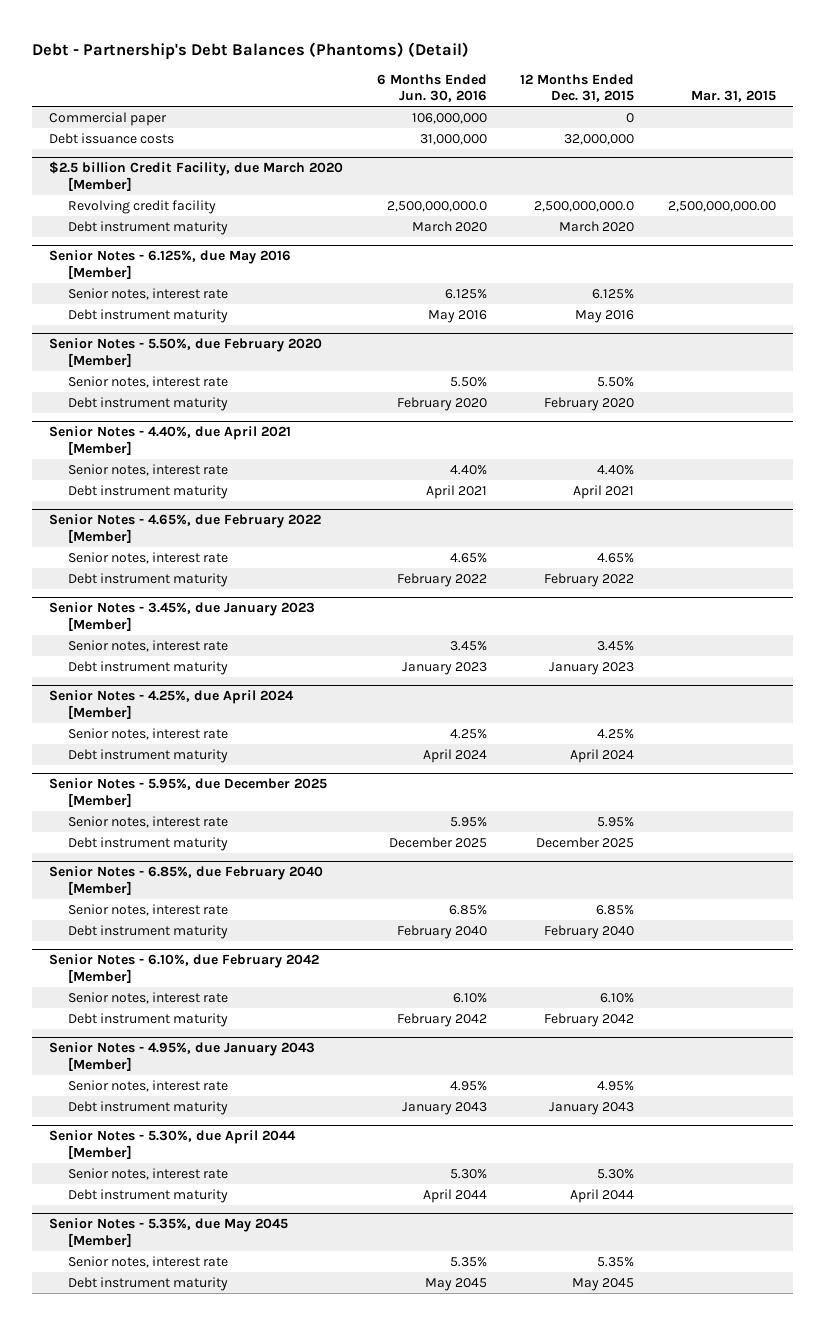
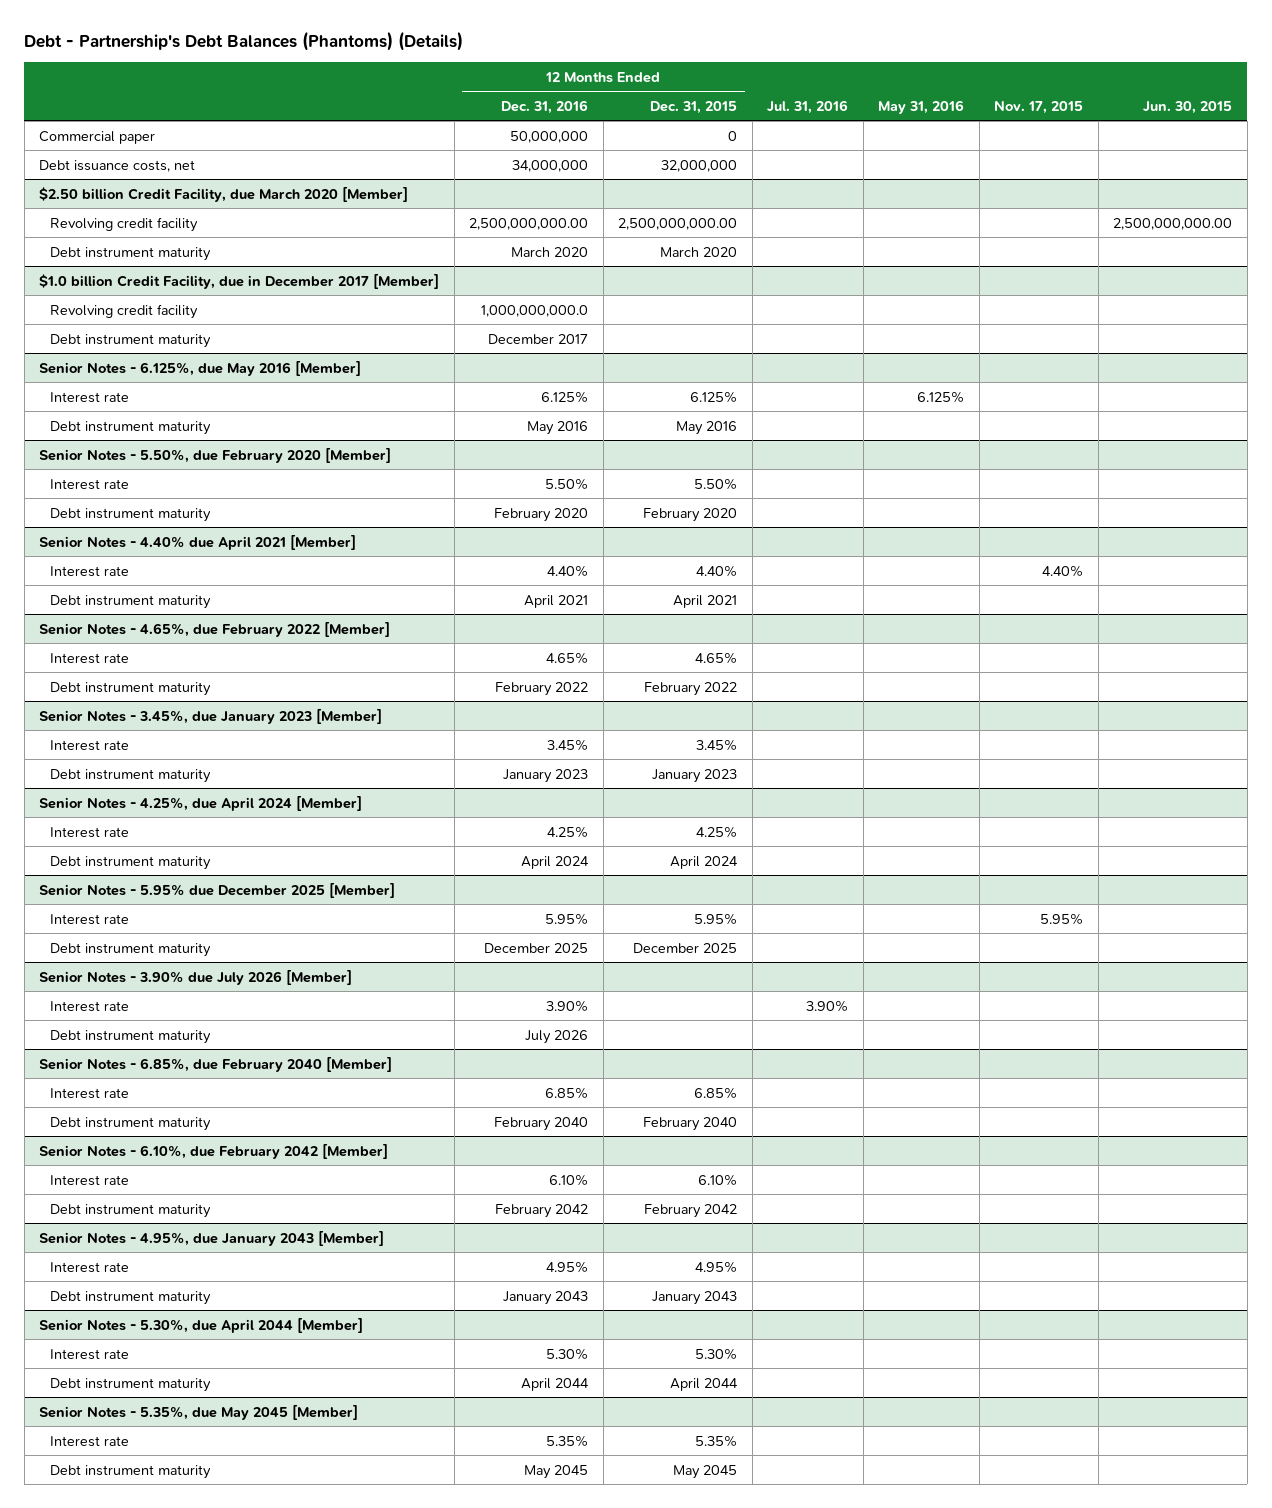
[32,41,470,59] Debt - Partnership's Debt Balances (Phantoms) (Detail) -> [24,31,464,52] Debt - Partnership's Debt Balances (Phantoms) (Details)
[376,73,487,103] 6 Months Ended Jun. 30, 2016 -> none
[690,90,776,103] Mar. 31, 2015 -> none
none -> [501,99,589,114] Dec. 31, 2016
none -> [767,99,849,114] Jul. 31, 2016
none -> [878,99,965,114] May 31, 2016
none -> [994,100,1084,114] Nov. 17, 2015
none -> [1143,100,1233,114] Jun. 30, 2015
[49,132,175,144] Debt issuance costs -> [39,159,196,172] Debt issuance costs, net
[49,161,344,191] $2.5 billion Credit Facility, due March 2020 [Member] -> [39,186,409,202] $2.50 billion Credit Facility, due March 2020 [Member]
[534,200,635,212] 2,500,000,000.0 -> [618,217,738,230] 2,500,000,000.00
none -> [39,273,440,289] $1.0 billion Credit Facility, due in December 2017 [Member]
none -> [50,303,199,319] Revolving credit facility
none -> [50,333,212,348] Debt instrument maturity
[68,287,229,300] Senior notes, interest rate -> [50,391,130,403] Interest rate
[68,375,229,388] Senior notes, interest rate -> [50,478,130,490] Interest rate
[49,426,292,455] Senior Notes - 4.40%, due April 2021 [Member] -> [39,534,357,550] Senior Notes - 4.40% due April 2021 [Member]
[68,463,229,476] Senior notes, interest rate -> [50,565,130,577] Interest rate
[68,551,229,564] Senior notes, interest rate -> [50,652,130,664] Interest rate
[68,639,229,652] Senior notes, interest rate -> [50,739,130,751] Interest rate
[68,727,229,740] Senior notes, interest rate -> [50,826,130,838] Interest rate
[49,778,328,807] Senior Notes - 5.95%, due December 2025 [Member] -> [39,882,396,898] Senior Notes - 5.95% due December 2025 [Member]
[68,815,229,828] Senior notes, interest rate -> [50,913,130,925] Interest rate
none -> [39,969,353,985] Senior Notes - 3.90% due July 2026 [Member]
none -> [50,1000,130,1012] Interest rate
none -> [50,1029,212,1044] Debt instrument maturity
[68,903,229,916] Senior notes, interest rate -> [50,1087,130,1099] Interest rate
[68,991,229,1004] Senior notes, interest rate -> [50,1174,130,1186] Interest rate
[68,1079,229,1092] Senior notes, interest rate -> [50,1261,130,1273] Interest rate
[68,1167,229,1180] Senior notes, interest rate -> [50,1348,130,1360] Interest rate
[68,1255,229,1268] Senior notes, interest rate -> [50,1435,130,1447] Interest rate

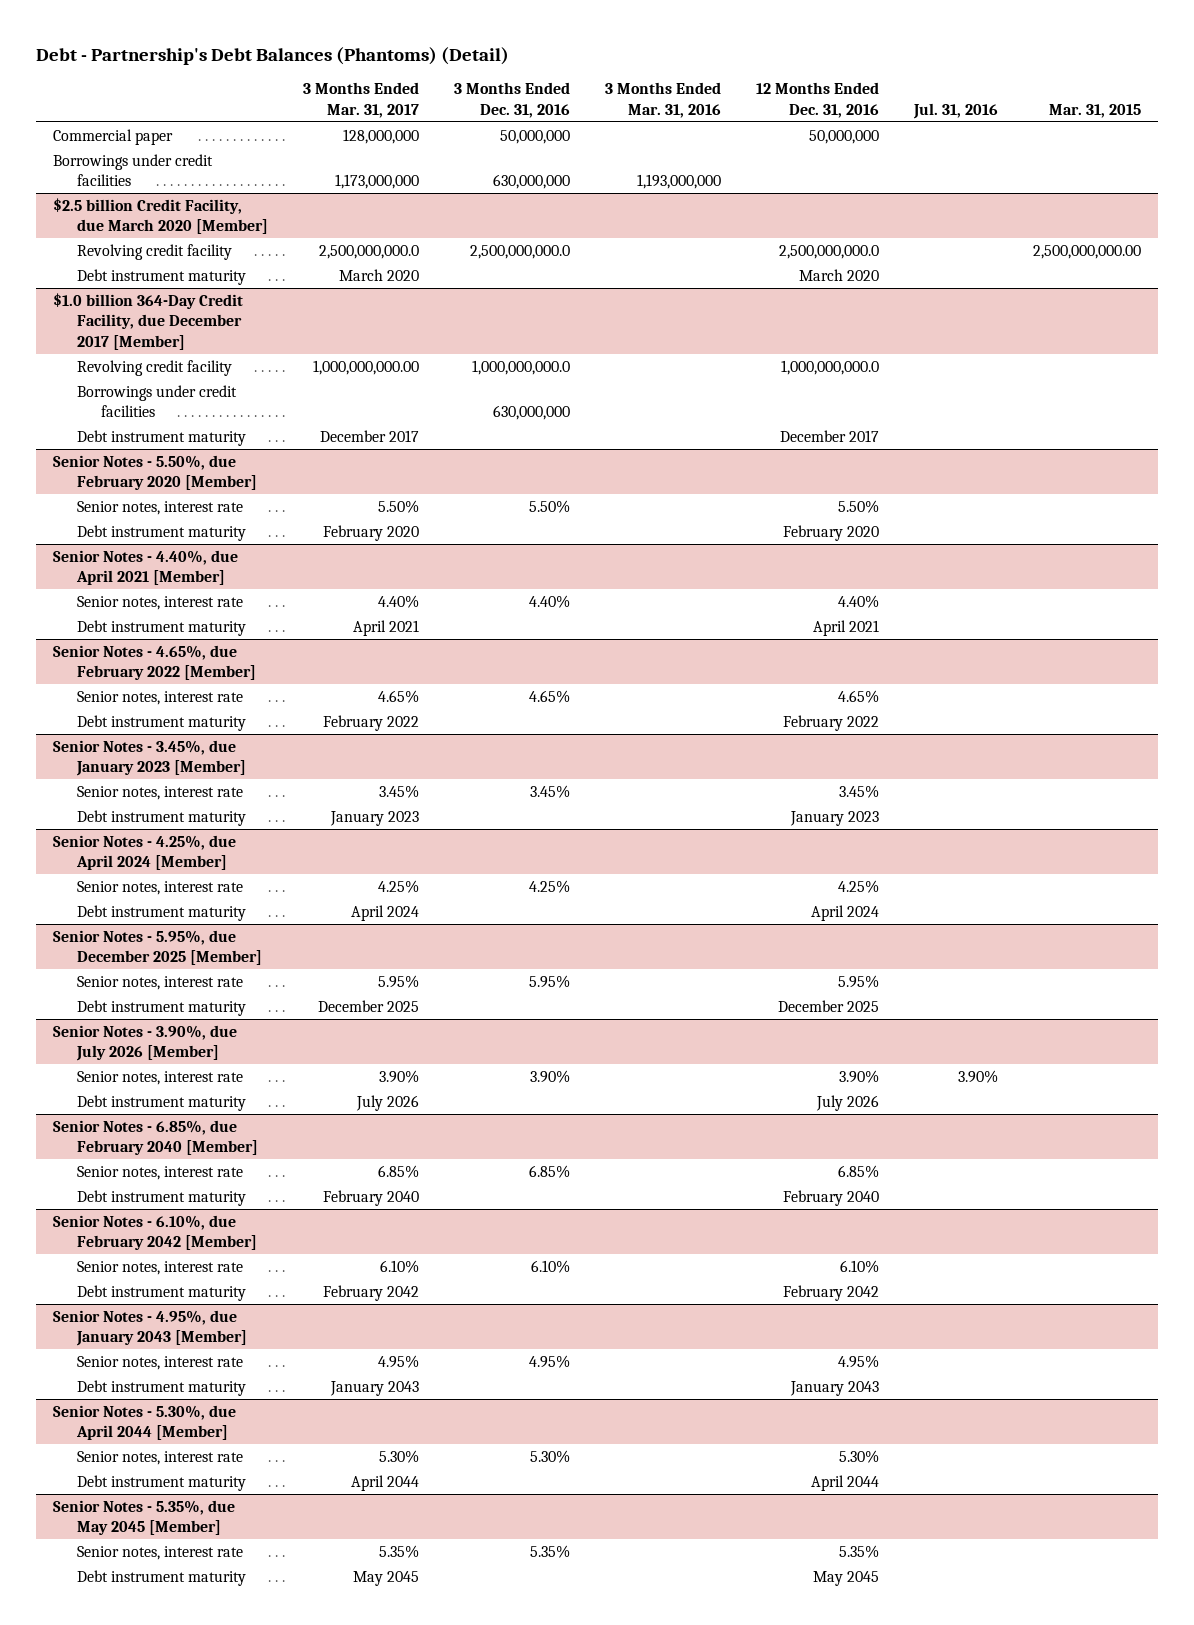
[24,31,464,52] Debt - Partnership's Debt Balances (Phantoms) (Details) -> [35,46,509,65] Debt - Partnership's Debt Balances (Phantoms) (Detail)
[650,100,738,114] Dec. 31, 2015 -> none
[878,99,965,114] May 31, 2016 -> none
[994,100,1084,114] Nov. 17, 2015 -> none
[1143,100,1233,114] Jun. 30, 2015 -> none
none -> [302,82,419,119] 3 Months Ended Mar. 31, 2017
none -> [453,82,570,119] 3 Months Ended Dec. 31, 2016
none -> [604,82,721,119] 3 Months Ended Mar. 31, 2016
none -> [1048,104,1141,119] Mar. 31, 2015
[39,159,196,172] Debt issuance costs, net -> none
none -> [53,153,214,187] Borrowings under credit facilities
[39,186,409,202] $2.50 billion Credit Facility, due March 2020 [Member] -> [53,197,268,235] $2.5 billion Credit Facility, due March 2020 [Member]
[469,217,589,230] 2,500,000,000.00 -> [778,244,879,259] 2,500,000,000.0
[39,273,440,289] $1.0 billion Credit Facility, due in December 2017 [Member] -> [53,292,244,351] $1.0 billion 364-Day Credit Facility, due December 2017 [Member]
none -> [76,384,237,418] Borrowings under credit facilities
[39,360,362,376] Senior Notes - 6.125%, due May 2016 [Member] -> none
[50,391,130,403] Interest rate -> none
[50,420,212,435] Debt instrument maturity -> none
[50,478,130,490] Interest rate -> [76,500,243,515] Senior notes, interest rate
[39,534,357,550] Senior Notes - 4.40% due April 2021 [Member] -> [53,549,239,586] Senior Notes - 4.40%, due April 2021 [Member]
[50,565,130,577] Interest rate -> [76,595,243,610] Senior notes, interest rate
[50,652,130,664] Interest rate -> [76,690,243,705] Senior notes, interest rate
[50,739,130,751] Interest rate -> [76,785,243,800] Senior notes, interest rate
[50,826,130,838] Interest rate -> [76,880,243,895] Senior notes, interest rate
[39,882,396,898] Senior Notes - 5.95% due December 2025 [Member] -> [53,929,262,966] Senior Notes - 5.95%, due December 2025 [Member]
[50,913,130,925] Interest rate -> [76,975,243,990] Senior notes, interest rate
[39,969,353,985] Senior Notes - 3.90% due July 2026 [Member] -> [53,1024,238,1062] Senior Notes - 3.90%, due July 2026 [Member]
[50,1000,130,1012] Interest rate -> [76,1070,243,1085] Senior notes, interest rate
[50,1087,130,1099] Interest rate -> [76,1165,243,1180] Senior notes, interest rate
[50,1174,130,1186] Interest rate -> [76,1260,243,1275] Senior notes, interest rate
[50,1261,130,1273] Interest rate -> [76,1355,243,1370] Senior notes, interest rate
[50,1348,130,1360] Interest rate -> [76,1450,243,1465] Senior notes, interest rate
[50,1435,130,1447] Interest rate -> [76,1545,243,1560] Senior notes, interest rate

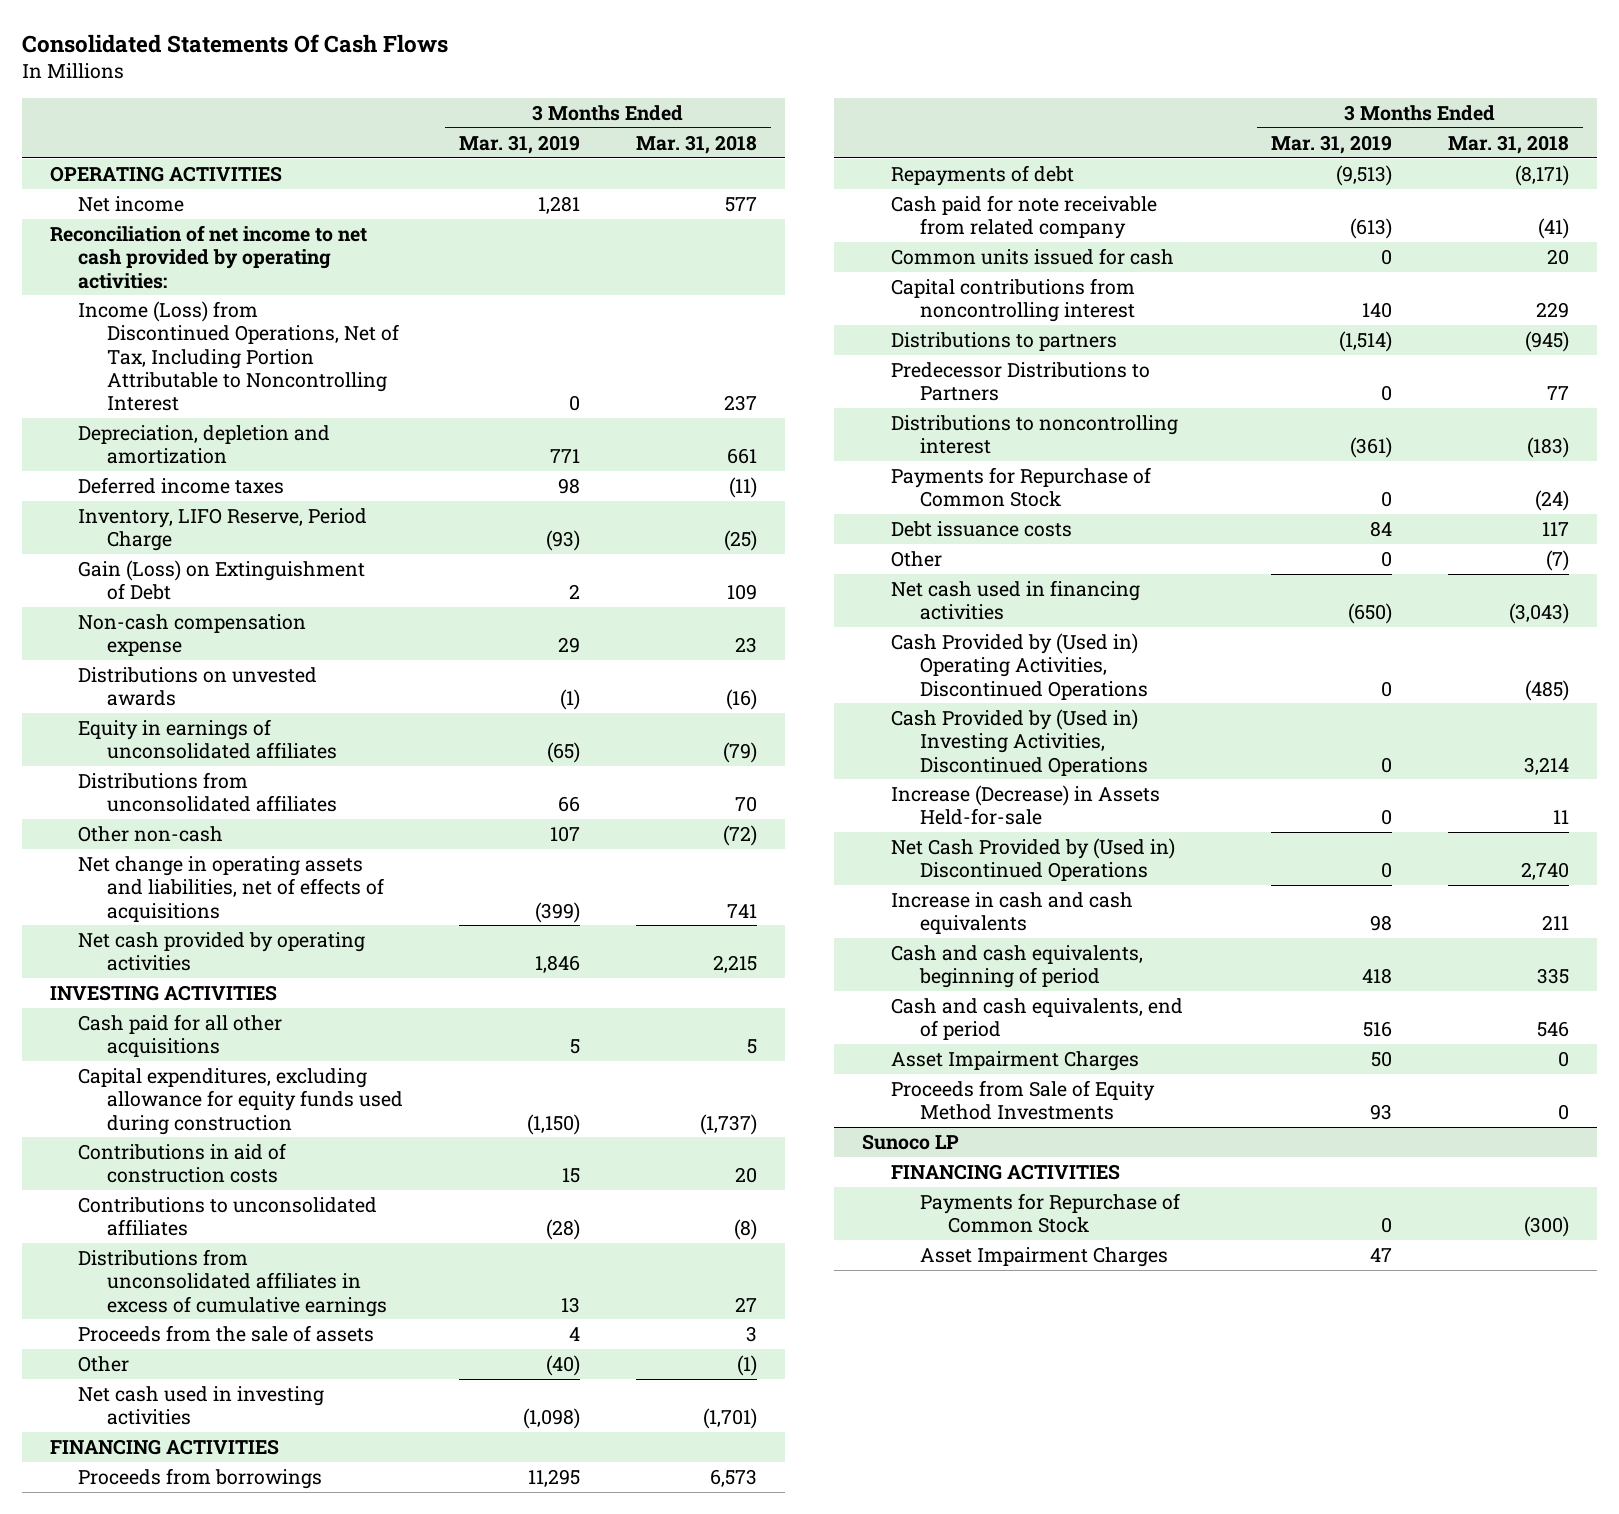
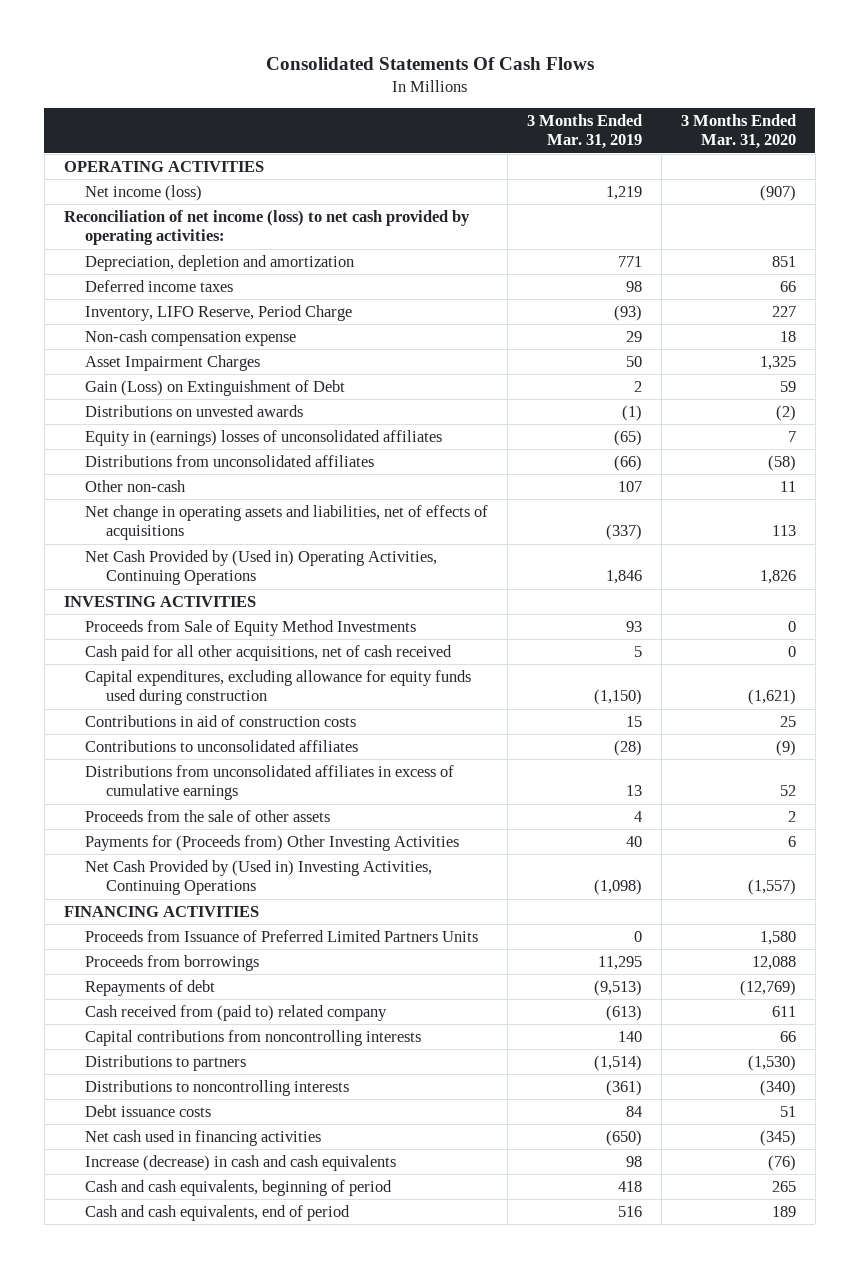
[636,134,758,154] Mar. 31, 2018 -> none
none -> [680,113,796,150] 3 Months Ended Mar. 31, 2020
[78,300,400,412] Income (Loss) from Discontinued Operations, Net of Tax, Including Portion Attributable to Noncontrolling Interest -> none
[78,195,185,212] Net income -> [84,184,202,201] Net income (loss)
[538,195,581,214] 1,281 -> [605,185,642,200] 1,219
[49,224,367,289] Reconciliation of net income to net cash provided by operating activities: -> [63,209,470,246] Reconciliation of net income (loss) to net cash provided by operating activities:
[890,1050,1139,1071] Asset Impairment Charges -> [84,354,260,371] Asset Impairment Charges
[78,559,366,601] Gain (Loss) on Extinguishment of Debt -> [84,379,345,396] Gain (Loss) on Extinguishment of Debt
[78,718,338,760] Equity in earnings of unconsolidated affiliates -> [84,429,442,446] Equity in (earnings) losses of unconsolidated affiliates
[558,796,581,813] 66 -> [613,454,642,471] (66)
[535,901,581,923] (399) -> [605,524,642,541] (337)
[78,931,366,972] Net cash provided by operating activities -> [84,549,437,586] Net Cash Provided by (Used in) Operating Activities, Continuing Operations
[890,1079,1155,1121] Proceeds from Sale of Equity Method Investments -> [84,619,416,636] Proceeds from Sale of Equity Method Investments
[78,1013,283,1058] Cash paid for all other acquisitions -> [84,644,452,661] Cash paid for all other acquisitions, net of cash received
[78,1355,130,1372] Other -> none
[78,1324,375,1342] Proceeds from the sale of assets -> [84,809,330,822] Proceeds from the sale of other assets
none -> [84,834,459,851] Payments for (Proceeds from) Other Investing Activities
[78,1385,325,1426] Net cash used in investing activities -> [84,859,432,896] Net Cash Provided by (Used in) Investing Activities, Continuing Operations
none -> [84,929,478,942] Proceeds from Issuance of Preferred Limited Partners Units
[890,247,1174,265] Common units issued for cash -> none
[890,194,1157,240] Cash paid for note receivable from related company -> [84,1004,387,1021] Cash received from (paid to) related company
[890,277,1135,323] Capital contributions from noncontrolling interest -> [84,1029,421,1046] Capital contributions from noncontrolling interests
[890,361,1150,402] Predecessor Distributions to Partners -> none
[890,466,1151,508] Payments for Repurchase of Common Stock -> none
[890,414,1178,455] Distributions to noncontrolling interest -> [84,1079,349,1096] Distributions to noncontrolling interests
[890,550,942,567] Other -> none
[890,632,1148,700] Cash Provided by (Used in) Operating Activities, Discontinued Operations -> none
[890,708,1148,776] Cash Provided by (Used in) Investing Activities, Discontinued Operations -> none
[890,784,1160,826] Increase (Decrease) in Assets Held-for-sale -> none
[890,837,1175,882] Net Cash Provided by (Used in) Discontinued Operations -> none
[890,891,1133,935] Increase in cash and cash equivalents -> [84,1154,396,1171] Increase (decrease) in cash and cash equivalents
[861,1133,959,1150] Sunoco LP -> none
[890,1163,1120,1180] FINANCING ACTIVITIES -> none
[919,1192,1180,1234] Payments for Repurchase of Common Stock -> none
[919,1246,1168,1267] Asset Impairment Charges -> none

